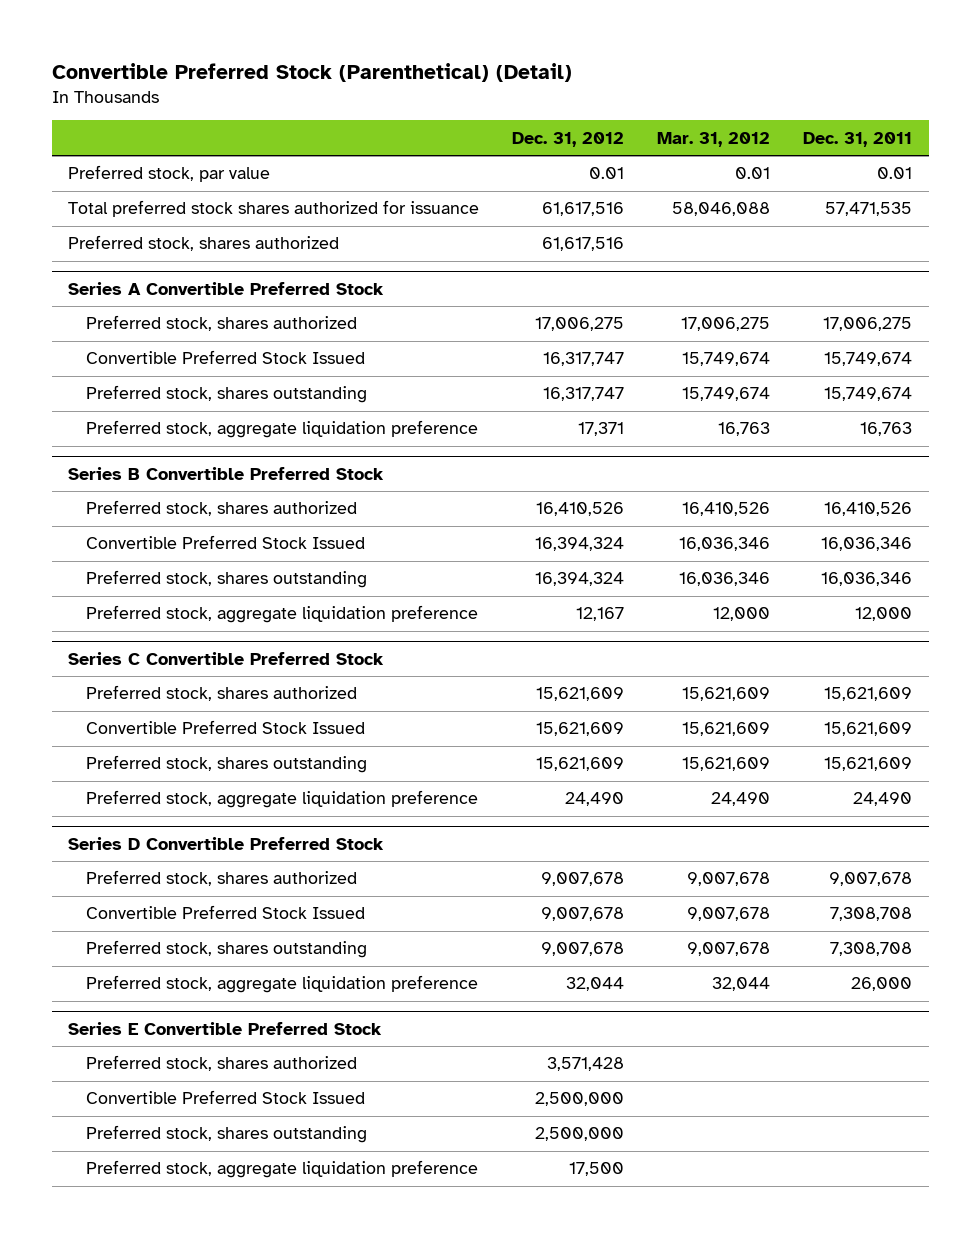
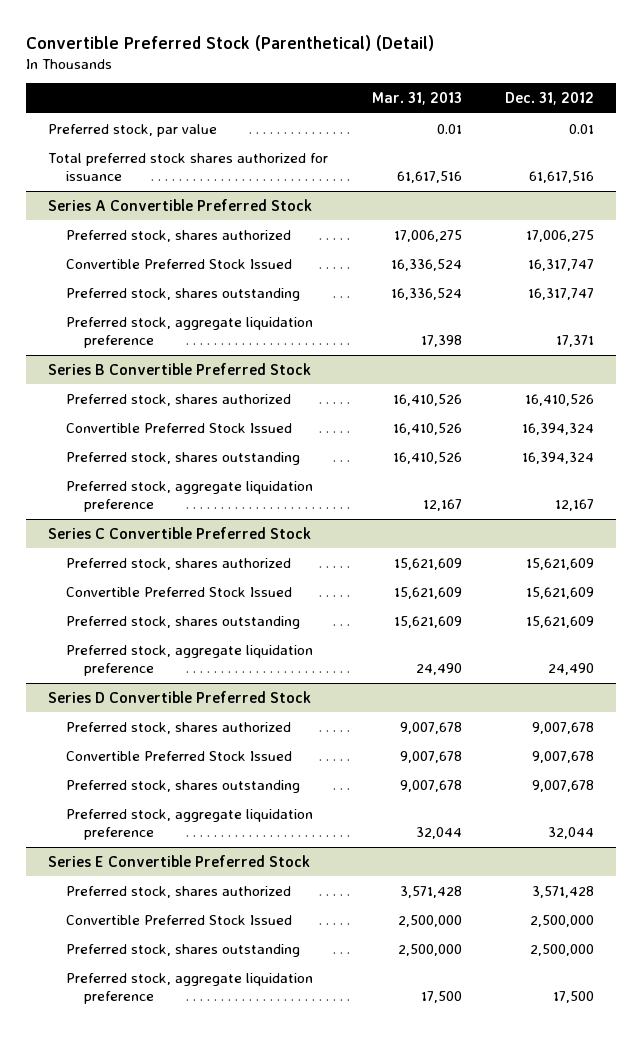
[657,131,771,147] Mar. 31, 2012 -> none
[803,131,913,147] Dec. 31, 2011 -> none
none -> [371,91,462,105] Mar. 31, 2013
[68,235,340,252] Preferred stock, shares authorized -> none

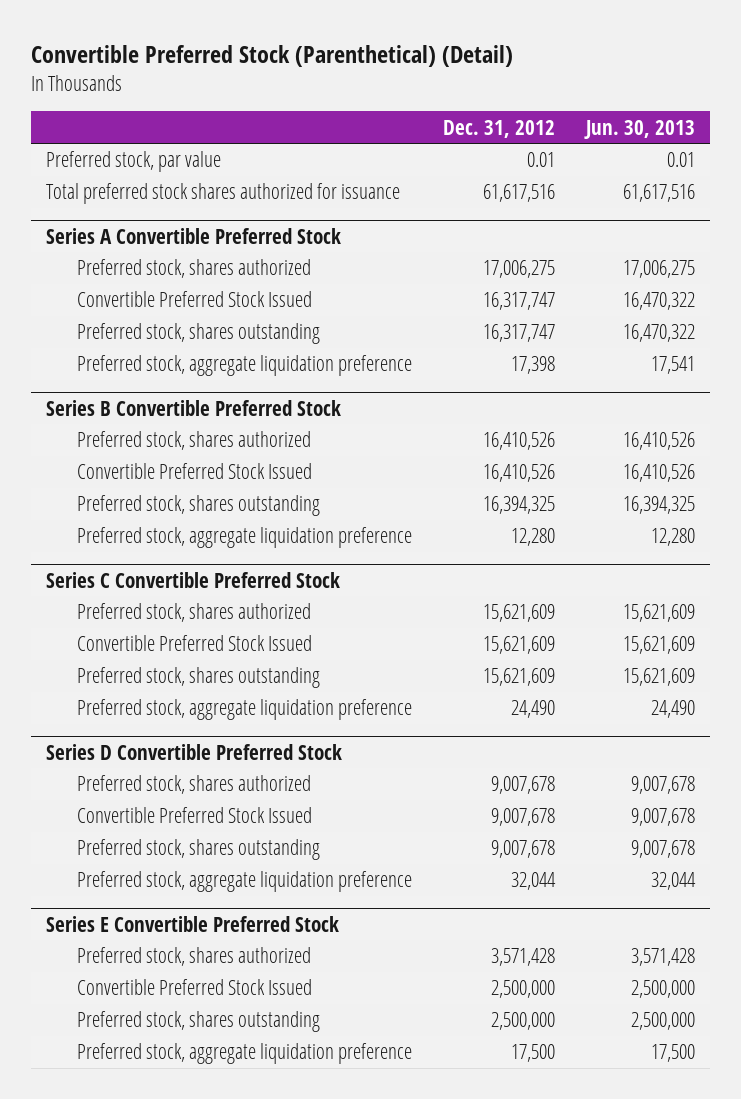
[371,91,462,105] Mar. 31, 2013 -> none
none -> [583,119,695,139] Jun. 30, 2013
[556,335,595,348] 17,371 -> [510,356,555,375] 17,398
[522,422,595,435] 16,394,324 -> [482,464,555,483] 16,410,526
[522,451,595,464] 16,394,324 -> [482,496,555,515] 16,394,325
[555,499,595,512] 12,167 -> [510,528,555,547] 12,280

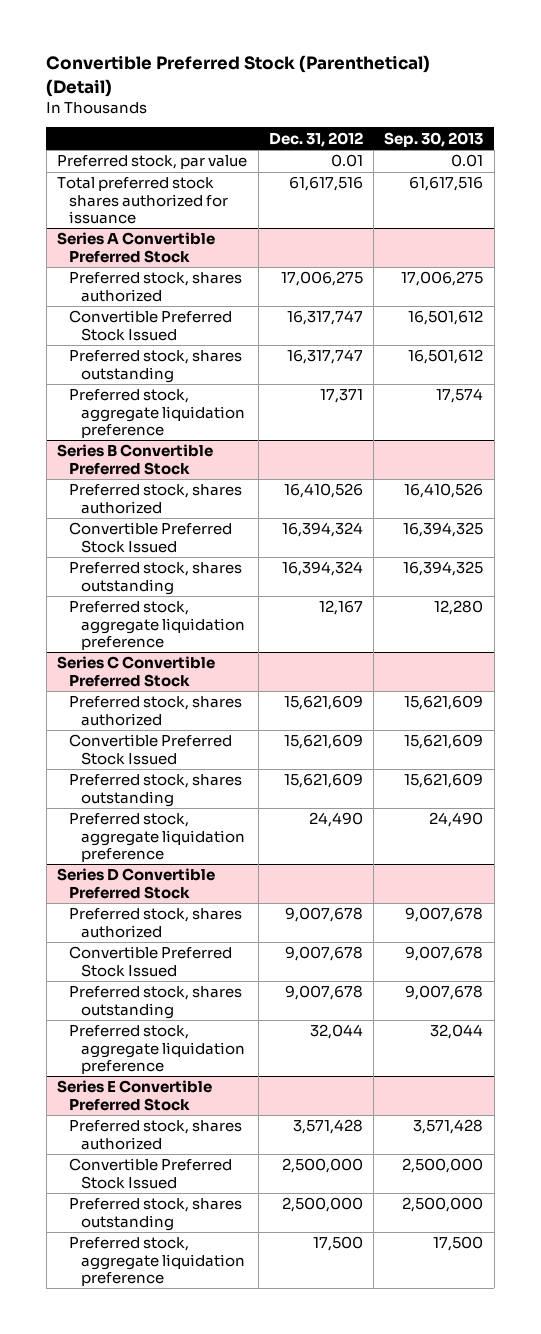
[583,119,695,139] Jun. 30, 2013 -> none
none -> [384,131,484,147] Sep. 30, 2013
[510,356,555,375] 17,398 -> [319,389,363,404] 17,371
[482,464,555,483] 16,410,526 -> [281,522,363,538] 16,394,324
[482,496,555,515] 16,394,325 -> [281,561,363,577] 16,394,324
[510,528,555,547] 12,280 -> [318,600,363,616] 12,167

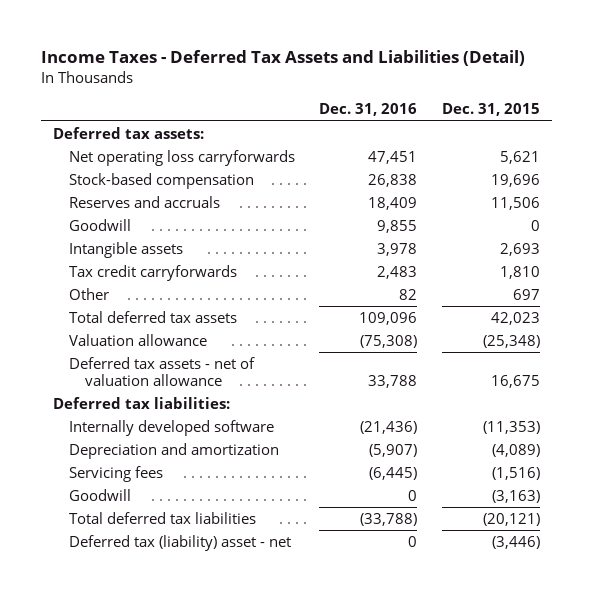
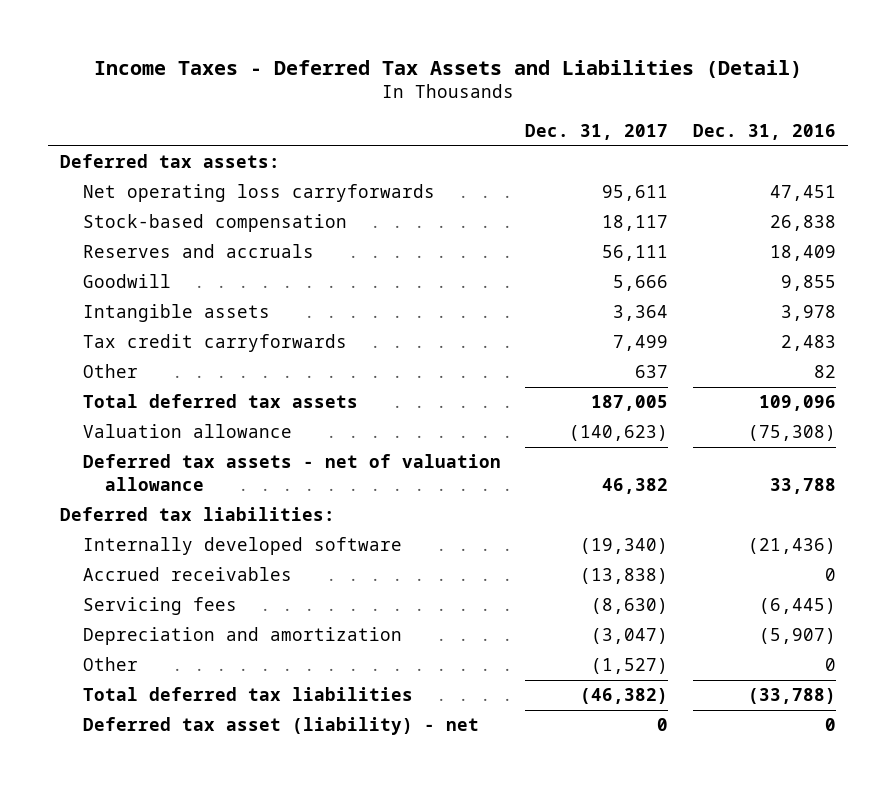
[441,103,540,117] Dec. 31, 2015 -> none
none -> [525,124,669,141] Dec. 31, 2017
none -> [82,567,292,582] Accrued receivables
[69,488,132,501] Goodwill -> none
[69,442,280,459] Depreciation and amortization -> [82,627,402,646] Depreciation and amortization
none -> [82,657,138,672] Other
[69,534,292,551] Deferred tax (liability) asset - net -> [82,717,479,736] Deferred tax asset (liability) - net

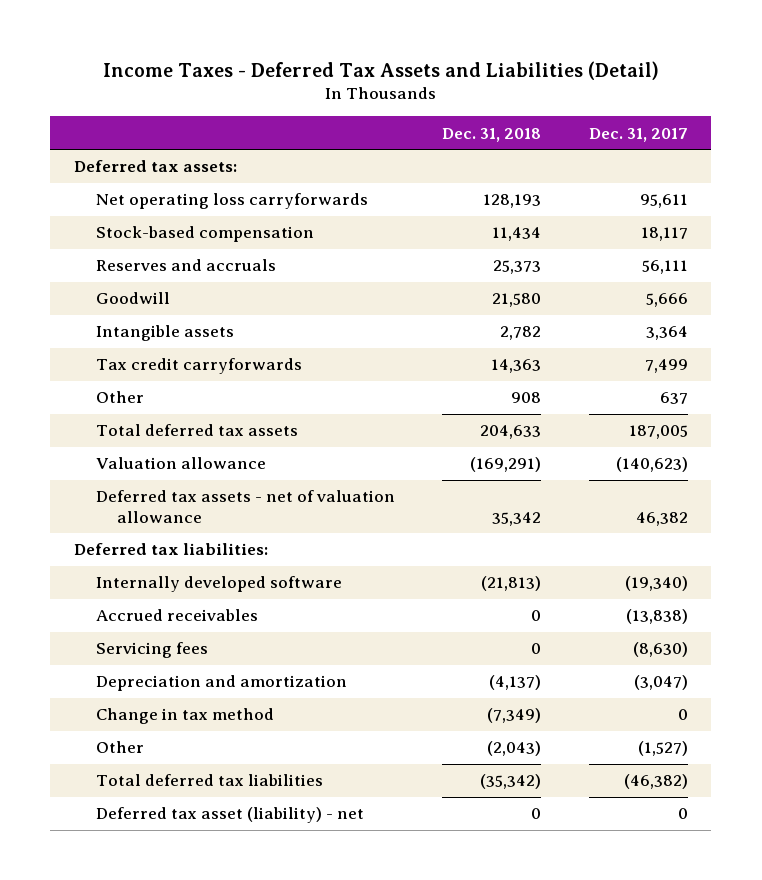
[693,124,837,141] Dec. 31, 2016 -> none
none -> [442,127,542,142] Dec. 31, 2018
none -> [95,708,274,725] Change in tax method

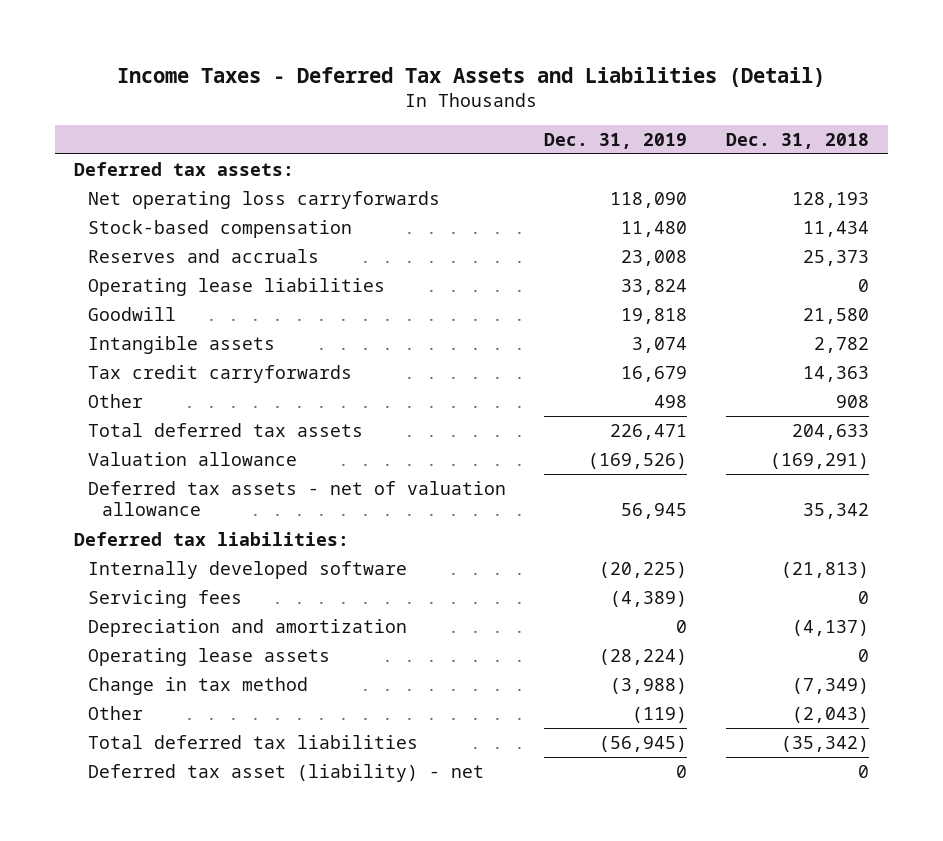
[588,127,688,142] Dec. 31, 2017 -> none
none -> [544,132,688,149] Dec. 31, 2019
none -> [88,278,386,297] Operating lease liabilities
[95,609,258,622] Accrued receivables -> none
none -> [88,648,331,667] Operating lease assets

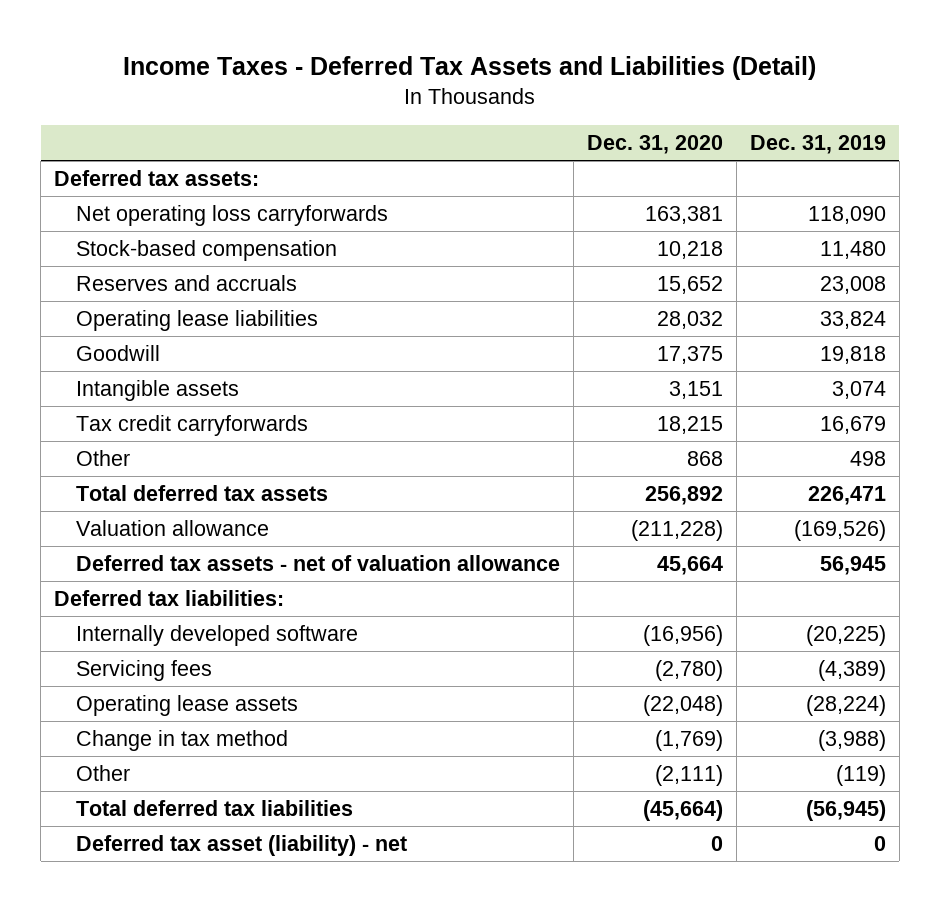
[725,132,869,149] Dec. 31, 2018 -> none
none -> [586,135,723,155] Dec. 31, 2020
[88,619,408,638] Depreciation and amortization -> none

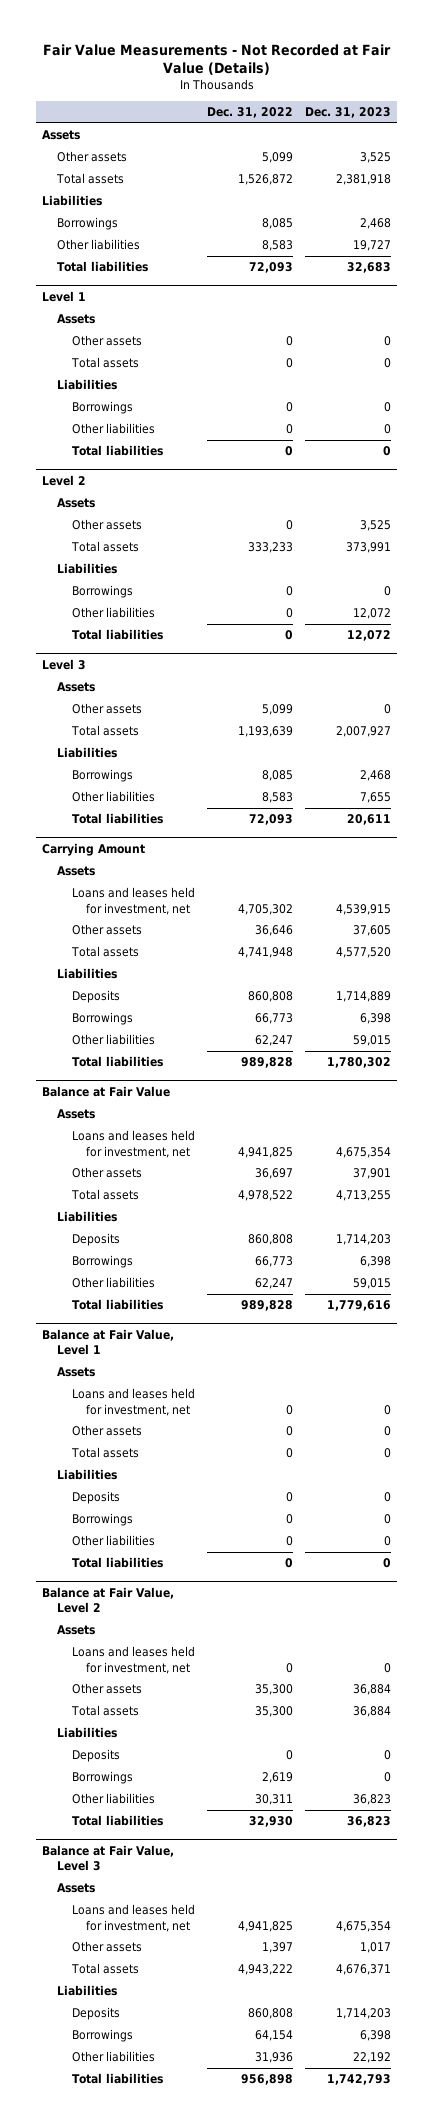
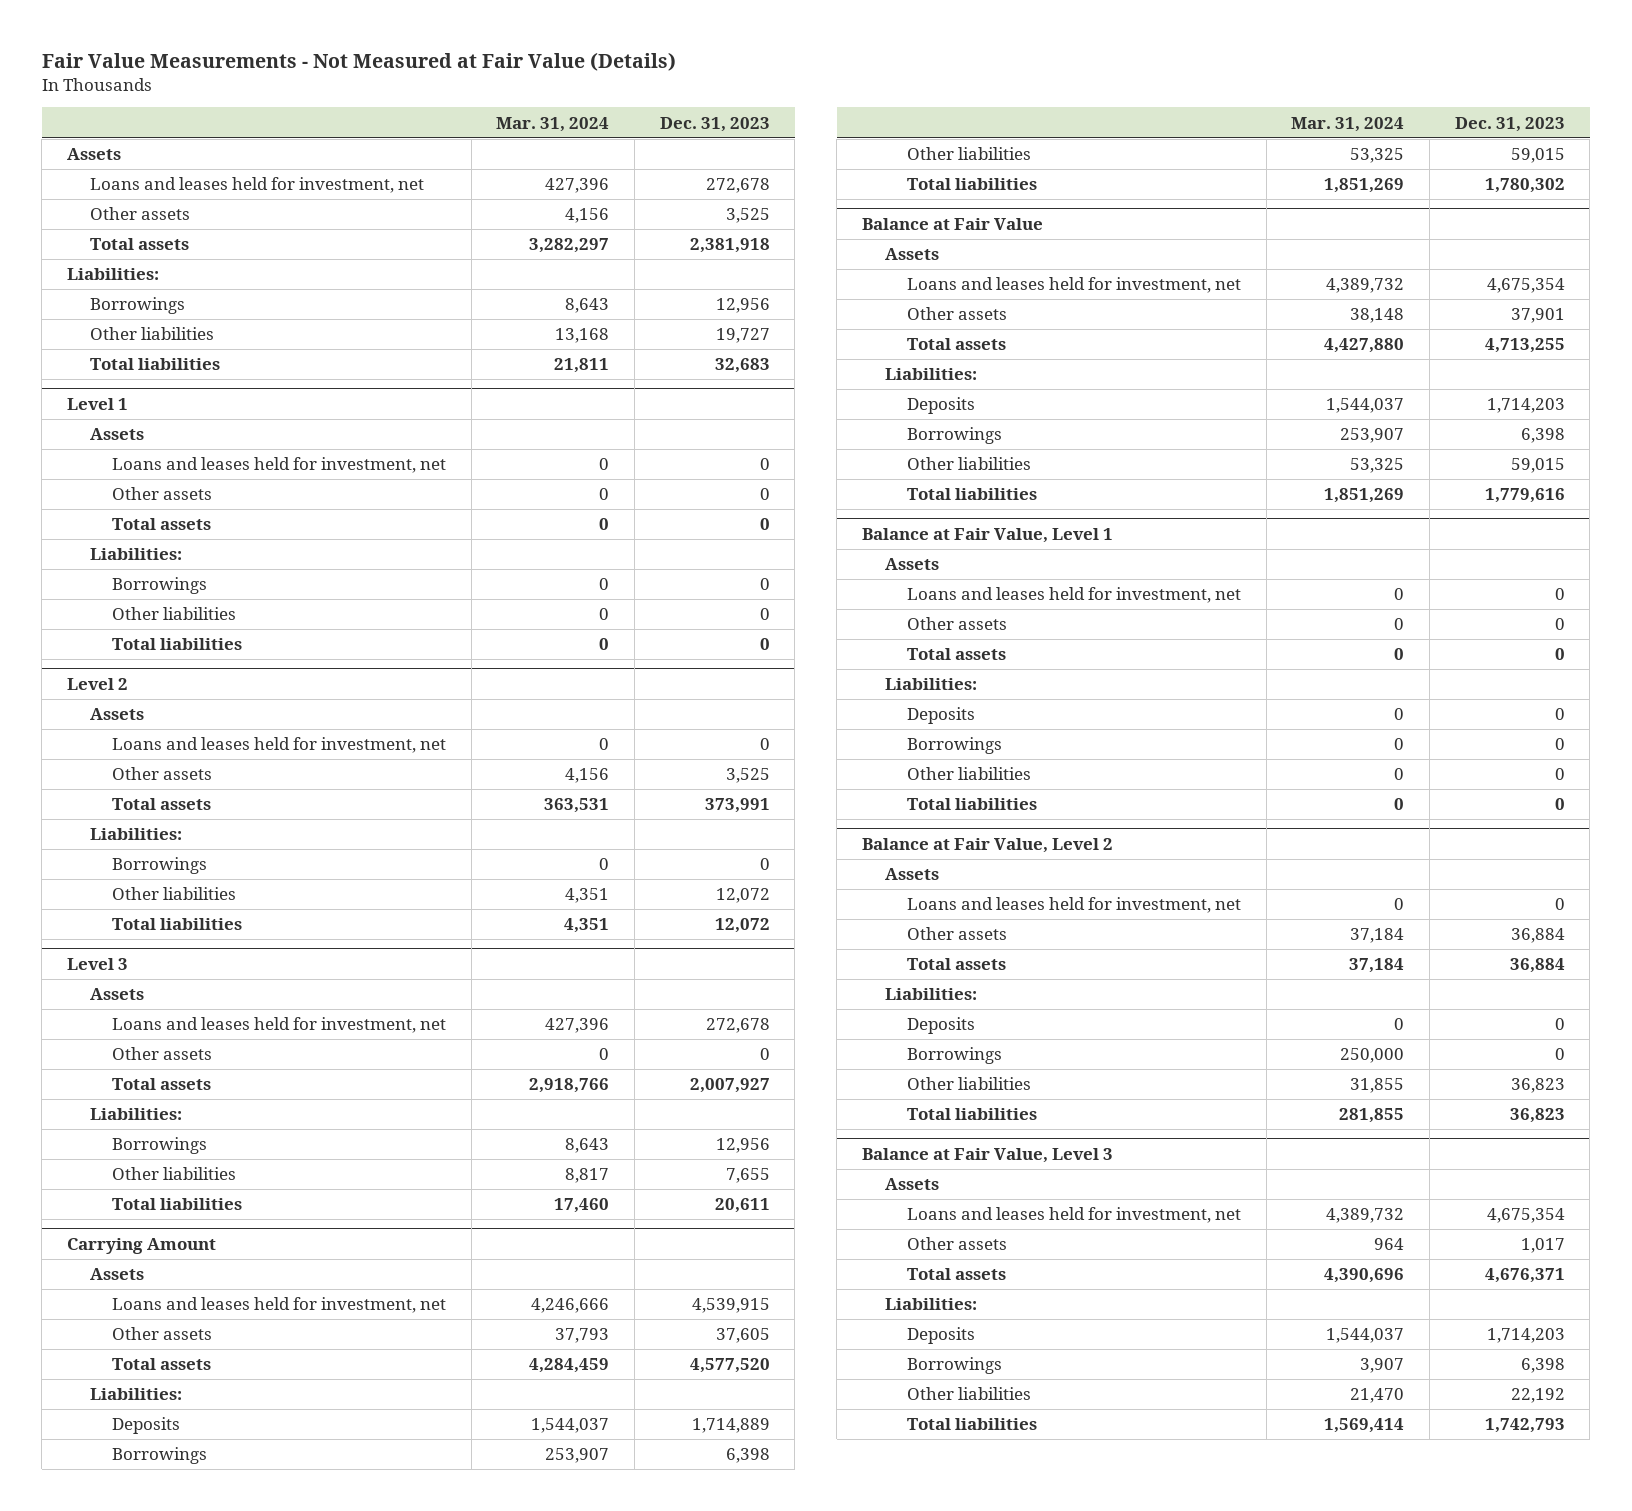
[42,43,391,76] Fair Value Measurements - Not Recorded at Fair Value (Details) -> [41,51,676,71] Fair Value Measurements - Not Measured at Fair Value (Details)
[206,107,293,119] Dec. 31, 2022 -> none
none -> [496,116,610,132] Mar. 31, 2024
none -> [89,177,424,194] Loans and leases held for investment, net
[42,195,103,207] Liabilities -> [66,268,159,281] Liabilities:
[359,218,391,230] 2,468 -> [715,298,770,314] 12,956
none -> [112,457,447,474] Loans and leases held for investment, net
[56,379,117,391] Liabilities -> [89,548,182,561] Liabilities:
none -> [112,737,447,754] Loans and leases held for investment, net
[56,563,117,575] Liabilities -> [89,828,182,841] Liabilities:
none -> [112,1017,447,1034] Loans and leases held for investment, net
[56,747,117,759] Liabilities -> [89,1108,182,1121] Liabilities:
[359,770,391,782] 2,468 -> [715,1138,770,1154] 12,956
[56,968,117,980] Liabilities -> [89,1388,182,1401] Liabilities:
[56,1211,117,1223] Liabilities -> [884,368,977,381] Liabilities:
[56,1469,117,1481] Liabilities -> [884,678,977,691] Liabilities:
[56,1727,117,1739] Liabilities -> [884,988,977,1001] Liabilities:
[56,1985,117,1997] Liabilities -> [884,1298,977,1311] Liabilities:

